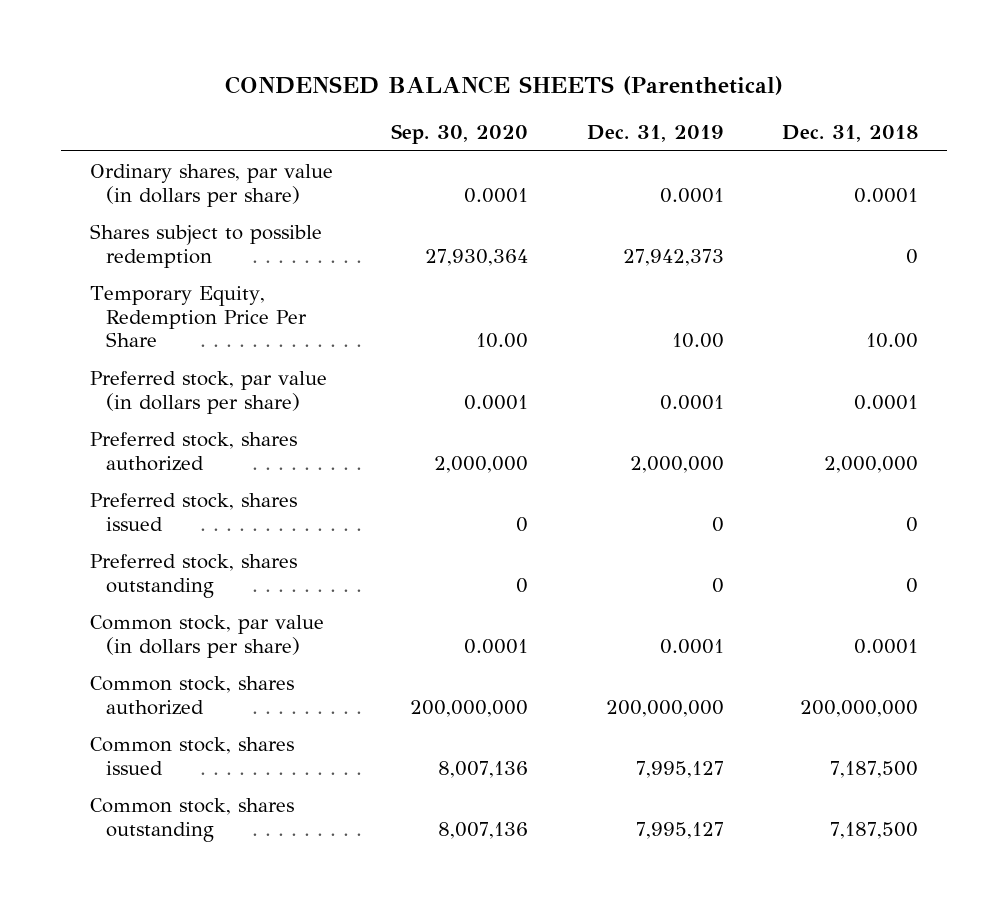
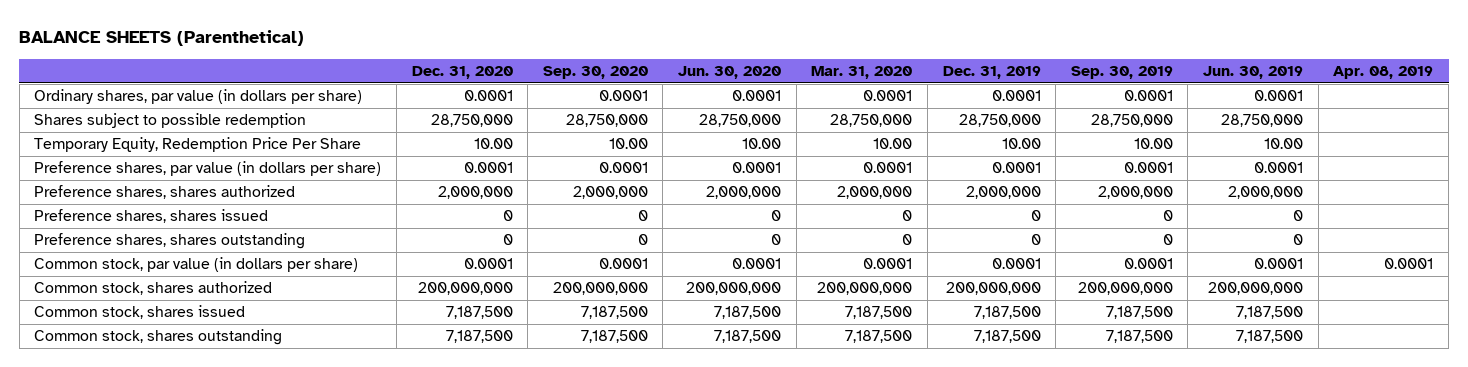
[225,75,784,95] CONDENSED BALANCE SHEETS (Parenthetical) -> [19,30,305,47] BALANCE SHEETS (Parenthetical)
[782,124,919,142] Dec. 31, 2018 -> none
none -> [411,65,513,79] Dec. 31, 2020
none -> [678,65,782,79] Jun. 30, 2020
none -> [811,65,913,79] Mar. 31, 2020
none -> [1070,65,1173,79] Sep. 30, 2019
none -> [1203,65,1304,79] Jun. 30, 2019
none -> [1333,65,1434,79] Apr. 08, 2019
[425,248,529,266] 27,930,364 -> [565,114,648,128] 28,750,000
[622,248,724,266] 27,942,373 -> [958,114,1041,128] 28,750,000
[90,370,328,414] Preferred stock, par value (in dollars per share) -> [34,161,382,177] Preference shares, par value (in dollars per share)
[90,431,298,471] Preferred stock, shares authorized -> [34,185,296,200] Preference shares, shares authorized
[90,492,298,531] Preferred stock, shares issued -> [34,209,269,224] Preference shares, shares issued
[90,553,298,598] Preferred stock, shares outstanding -> [34,233,306,250] Preference shares, shares outstanding
[438,760,529,778] 8,007,136 -> [580,306,648,320] 7,187,500
[635,760,724,778] 7,995,127 -> [973,306,1041,320] 7,187,500
[438,821,529,839] 8,007,136 -> [580,330,648,344] 7,187,500
[635,821,724,839] 7,995,127 -> [973,330,1041,344] 7,187,500

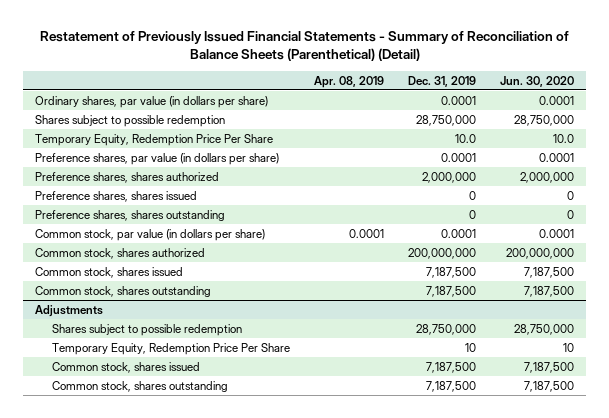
[19,30,305,47] BALANCE SHEETS (Parenthetical) -> [39,31,569,62] Restatement of Previously Issued Financial Statements - Summary of Reconciliation of Balance Sheets (Parenthetical) (Detail)
[411,65,513,79] Dec. 31, 2020 -> none
[542,65,648,79] Sep. 30, 2020 -> none
[811,65,913,79] Mar. 31, 2020 -> none
[1070,65,1173,79] Sep. 30, 2019 -> none
[1203,65,1304,79] Jun. 30, 2019 -> none
[742,138,782,150] 10.00 -> [552,133,574,143] 10.0
[1001,138,1041,150] 10.00 -> [454,133,476,143] 10.0
none -> [35,304,104,317] Adjustments
none -> [51,323,242,336] Shares subject to possible redemption
none -> [51,342,290,355] Temporary Equity, Redemption Price Per Share
none -> [51,361,200,373] Common stock, shares issued
none -> [51,380,228,392] Common stock, shares outstanding

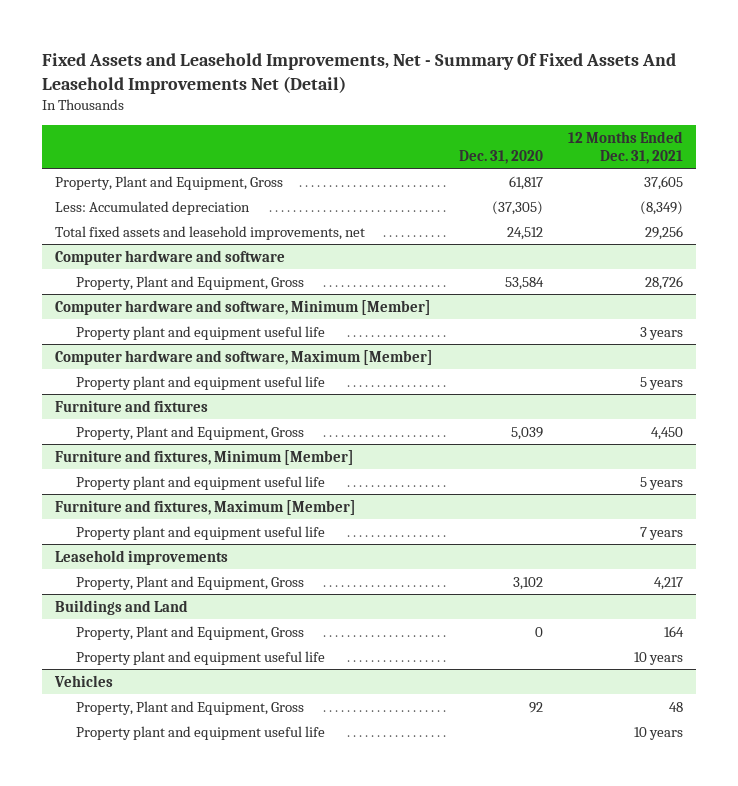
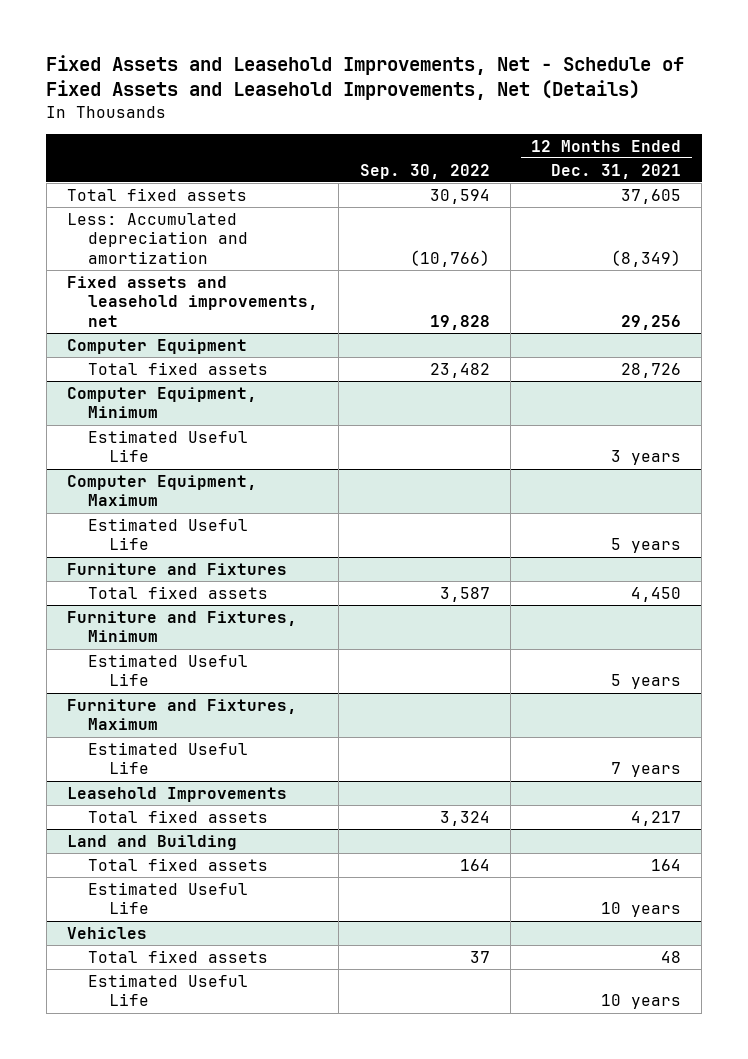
[42,52,677,94] Fixed Assets and Leasehold Improvements, Net - Summary Of Fixed Assets And Leasehold Improvements Net (Detail) -> [46,55,685,100] Fixed Assets and Leasehold Improvements, Net - Schedule of Fixed Assets and Leasehold Improvements, Net (Details)
[458,149,543,164] Dec. 31, 2020 -> none
none -> [359,163,490,179] Sep. 30, 2022
[55,299,432,315] Computer hardware and software, Minimum [Member] -> none
[55,349,434,365] Computer hardware and software, Maximum [Member] -> none
[55,175,284,190] Property, Plant and Equipment, Gross -> [66,187,247,201] Total fixed assets
[55,200,251,215] Less: Accumulated depreciation -> [66,212,248,264] Less: Accumulated depreciation and amortization
[55,225,366,240] Total fixed assets and leasehold improvements, net -> [66,275,318,327] Fixed assets and leasehold improvements, net
[55,249,286,265] Computer hardware and software -> [66,338,247,354] Computer Equipment
[76,275,305,290] Property, Plant and Equipment, Gross -> [87,361,268,375] Total fixed assets
none -> [66,386,257,419] Computer Equipment, Minimum
[76,325,326,340] Property plant and equipment useful life -> [87,429,248,463] Estimated Useful Life
none -> [66,474,257,507] Computer Equipment, Maximum
[76,375,326,390] Property plant and equipment useful life -> [87,517,248,551] Estimated Useful Life
[55,399,209,412] Furniture and fixtures -> [66,562,287,575] Furniture and Fixtures
[76,425,305,440] Property, Plant and Equipment, Gross -> [87,585,268,599] Total fixed assets
[55,449,355,465] Furniture and fixtures, Minimum [Member] -> [66,610,297,643] Furniture and Fixtures, Minimum
[76,475,326,490] Property plant and equipment useful life -> [87,653,248,687] Estimated Useful Life
[55,499,357,515] Furniture and fixtures, Maximum [Member] -> [66,698,297,731] Furniture and Fixtures, Maximum
[76,525,326,540] Property plant and equipment useful life -> [87,741,248,775] Estimated Useful Life
[55,549,229,565] Leasehold improvements -> [66,786,287,802] Leasehold Improvements
[76,575,305,590] Property, Plant and Equipment, Gross -> [87,809,268,823] Total fixed assets
[55,599,189,615] Buildings and Land -> [66,834,237,850] Land and Building
[76,625,305,640] Property, Plant and Equipment, Gross -> [87,857,268,871] Total fixed assets
[76,650,326,665] Property plant and equipment useful life -> [87,881,248,915] Estimated Useful Life
[76,700,305,715] Property, Plant and Equipment, Gross -> [87,949,268,963] Total fixed assets
[76,725,326,740] Property plant and equipment useful life -> [87,973,248,1007] Estimated Useful Life

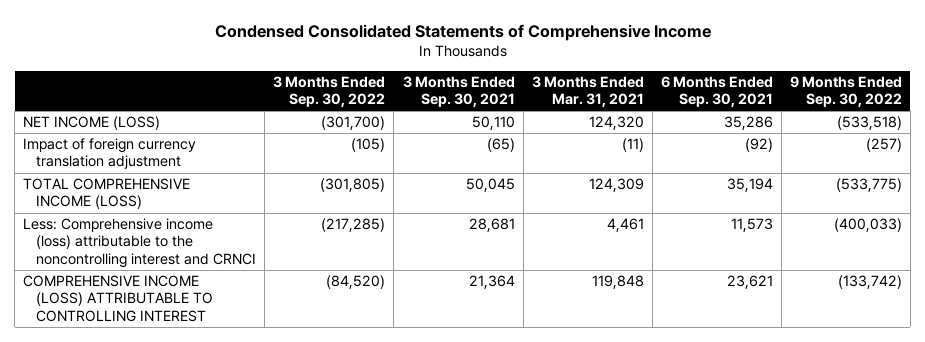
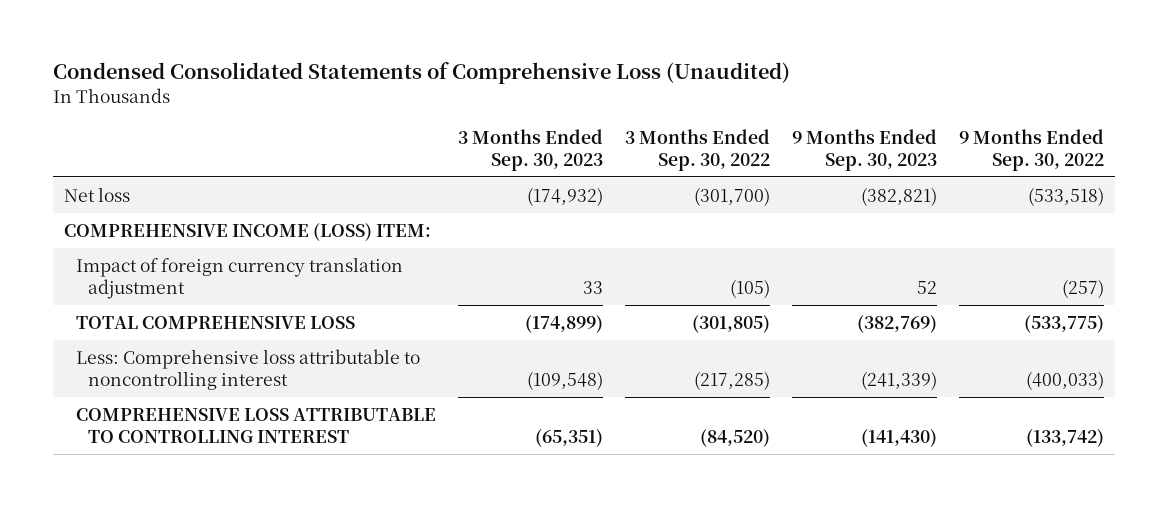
[214,24,711,42] Condensed Consolidated Statements of Comprehensive Income -> [52,62,790,85] Condensed Consolidated Statements of Comprehensive Loss (Unaudited)
[402,76,515,108] 3 Months Ended Sep. 30, 2021 -> none
[531,76,644,108] 3 Months Ended Mar. 31, 2021 -> none
[660,76,773,108] 6 Months Ended Sep. 30, 2021 -> none
none -> [457,128,603,171] 3 Months Ended Sep. 30, 2023
none -> [791,128,937,171] 9 Months Ended Sep. 30, 2023
[23,116,161,131] NET INCOME (LOSS) -> [63,186,130,202] Net loss
none -> [63,222,431,241] COMPREHENSIVE INCOME (LOSS) ITEM:
[23,178,191,210] TOTAL COMPREHENSIVE INCOME (LOSS) -> [75,315,355,329] TOTAL COMPREHENSIVE LOSS
[23,218,257,268] Less: Comprehensive income (loss) attributable to the noncontrolling interest and CRNCI -> [75,348,420,390] Less: Comprehensive loss attributable to noncontrolling interest
[23,275,214,322] COMPREHENSIVE INCOME (LOSS) ATTRIBUTABLE TO CONTROLLING INTEREST -> [75,407,436,443] COMPREHENSIVE LOSS ATTRIBUTABLE TO CONTROLLING INTEREST

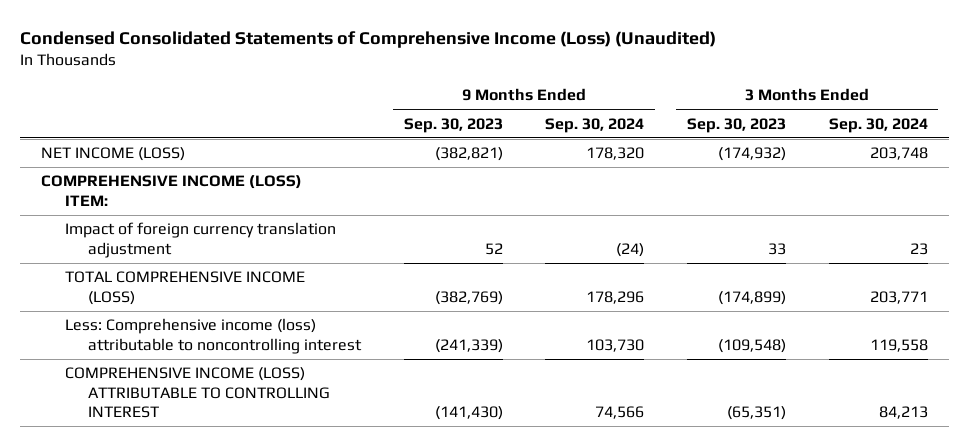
[52,62,790,85] Condensed Consolidated Statements of Comprehensive Loss (Unaudited) -> [19,31,716,49] Condensed Consolidated Statements of Comprehensive Income (Loss) (Unaudited)
[624,128,770,171] 3 Months Ended Sep. 30, 2022 -> none
[958,128,1104,171] 9 Months Ended Sep. 30, 2022 -> none
none -> [545,117,645,133] Sep. 30, 2024
none -> [828,117,928,133] Sep. 30, 2024
[63,186,130,202] Net loss -> [40,147,185,162] NET INCOME (LOSS)
[75,315,355,329] TOTAL COMPREHENSIVE LOSS -> [64,271,305,305] TOTAL COMPREHENSIVE INCOME (LOSS)
[75,348,420,390] Less: Comprehensive loss attributable to noncontrolling interest -> [64,318,363,354] Less: Comprehensive income (loss) attributable to noncontrolling interest
[75,407,436,443] COMPREHENSIVE LOSS ATTRIBUTABLE TO CONTROLLING INTEREST -> [64,367,331,419] COMPREHENSIVE INCOME (LOSS) ATTRIBUTABLE TO CONTROLLING INTEREST

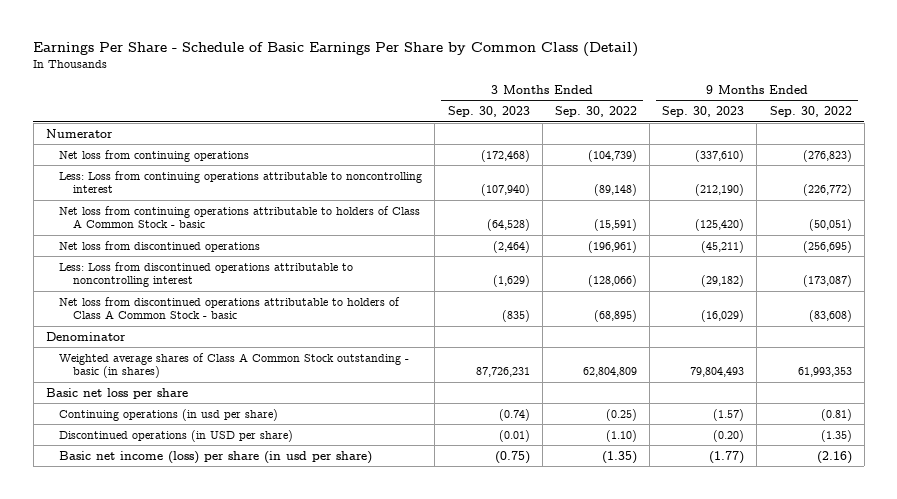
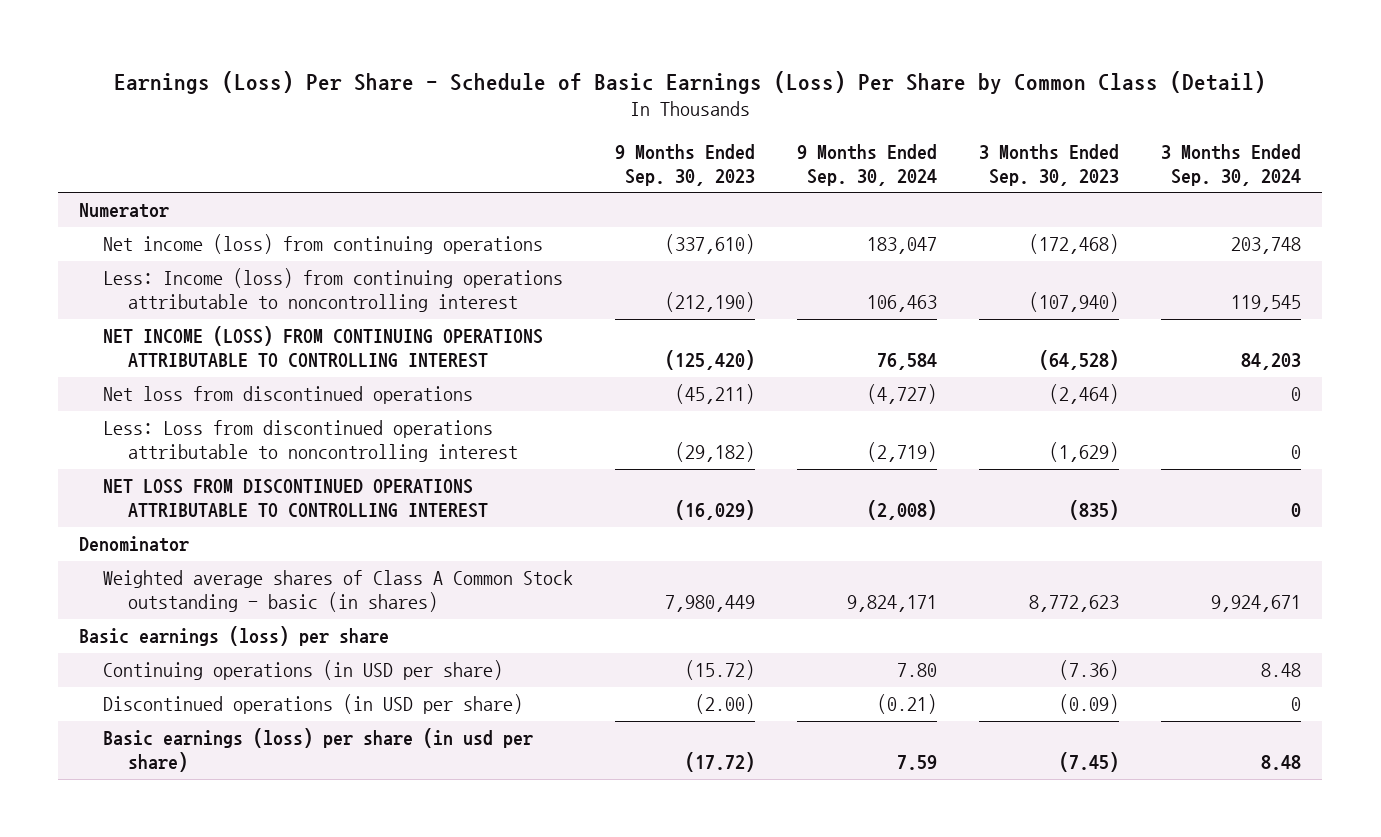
[33,41,639,57] Earnings Per Share - Schedule of Basic Earnings Per Share by Common Class (Detail) -> [114,70,1267,94] Earnings (Loss) Per Share - Schedule of Basic Earnings (Loss) Per Share by Common Class (Detail)
[554,106,637,118] Sep. 30, 2022 -> none
[769,106,852,118] Sep. 30, 2022 -> none
none -> [797,143,938,186] 9 Months Ended Sep. 30, 2024
none -> [1161,143,1302,186] 3 Months Ended Sep. 30, 2024
[59,149,250,162] Net loss from continuing operations -> [103,234,544,255] Net income (loss) from continuing operations
[59,170,423,194] Less: Loss from continuing operations attributable to noncontrolling interest -> [103,268,564,312] Less: Income (loss) from continuing operations attributable to noncontrolling interest
[59,205,421,229] Net loss from continuing operations attributable to holders of Class A Common Stock - basic -> [103,326,544,368] NET INCOME (LOSS) FROM CONTINUING OPERATIONS ATTRIBUTABLE TO CONTROLLING INTEREST
[59,296,401,320] Net loss from discontinued operations attributable to holders of Class A Common Stock - basic -> [103,479,488,518] NET LOSS FROM DISCONTINUED OPERATIONS ATTRIBUTABLE TO CONTROLLING INTEREST
[475,367,530,378] 87,726,231 -> [1029,594,1120,612] 8,772,623
[690,367,745,378] 79,804,493 -> [665,594,756,612] 7,980,449
[45,387,188,399] Basic net loss per share -> [79,626,390,647] Basic earnings (loss) per share
[59,408,279,421] Continuing operations (in usd per share) -> [103,660,504,681] Continuing operations (in USD per share)
[498,408,530,421] (0.74) -> [1059,660,1120,681] (7.36)
[713,408,745,421] (1.57) -> [685,660,756,681] (15.72)
[498,429,530,442] (0.01) -> [1059,694,1120,715] (0.09)
[713,429,745,442] (0.20) -> [695,694,756,715] (2.00)
[59,450,373,464] Basic net income (loss) per share (in usd per share) -> [103,728,534,772] Basic earnings (loss) per share (in usd per share)
[494,450,530,464] (0.75) -> [1059,751,1120,772] (7.45)
[709,450,745,464] (1.77) -> [685,751,756,772] (17.72)

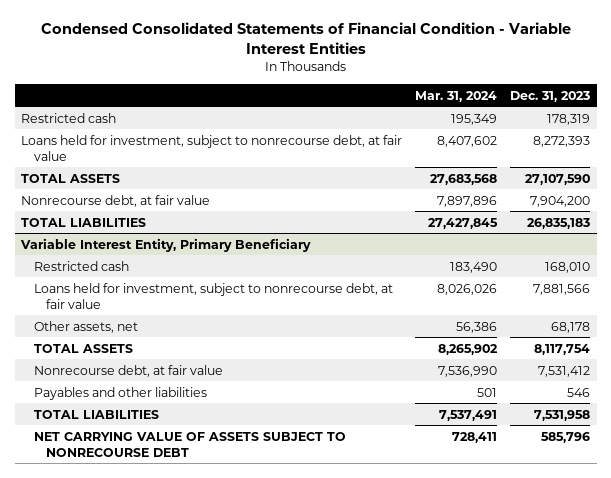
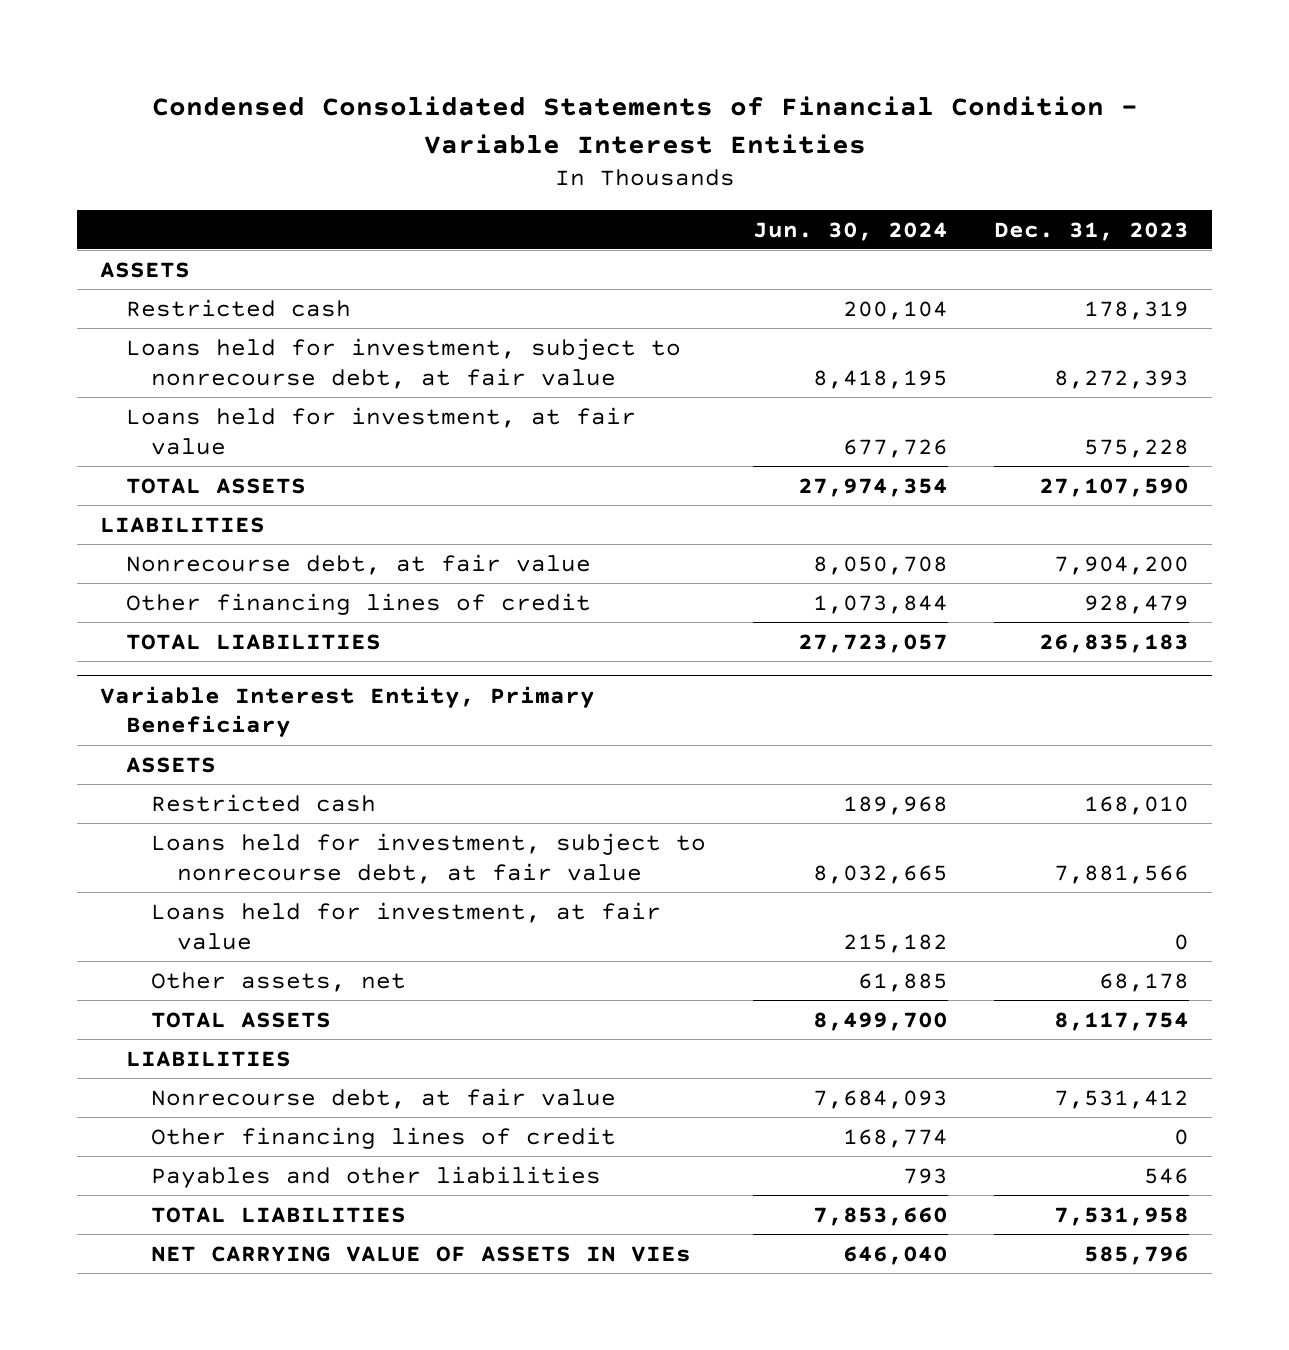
[415,90,498,102] Mar. 31, 2024 -> none
none -> [752,221,948,241] Jun. 30, 2024
none -> [100,261,191,278] ASSETS
none -> [125,406,636,455] Loans held for investment, at fair value
none -> [100,516,266,533] LIABILITIES
none -> [125,592,591,615] Other financing lines of credit
none -> [125,756,216,773] ASSETS
none -> [151,901,662,950] Loans held for investment, at fair value
none -> [125,1050,291,1067] LIABILITIES
none -> [151,1126,617,1149] Other financing lines of credit
[33,431,346,457] NET CARRYING VALUE OF ASSETS SUBJECT TO NONRECOURSE DEBT -> [151,1245,692,1262] NET CARRYING VALUE OF ASSETS IN VIEs

